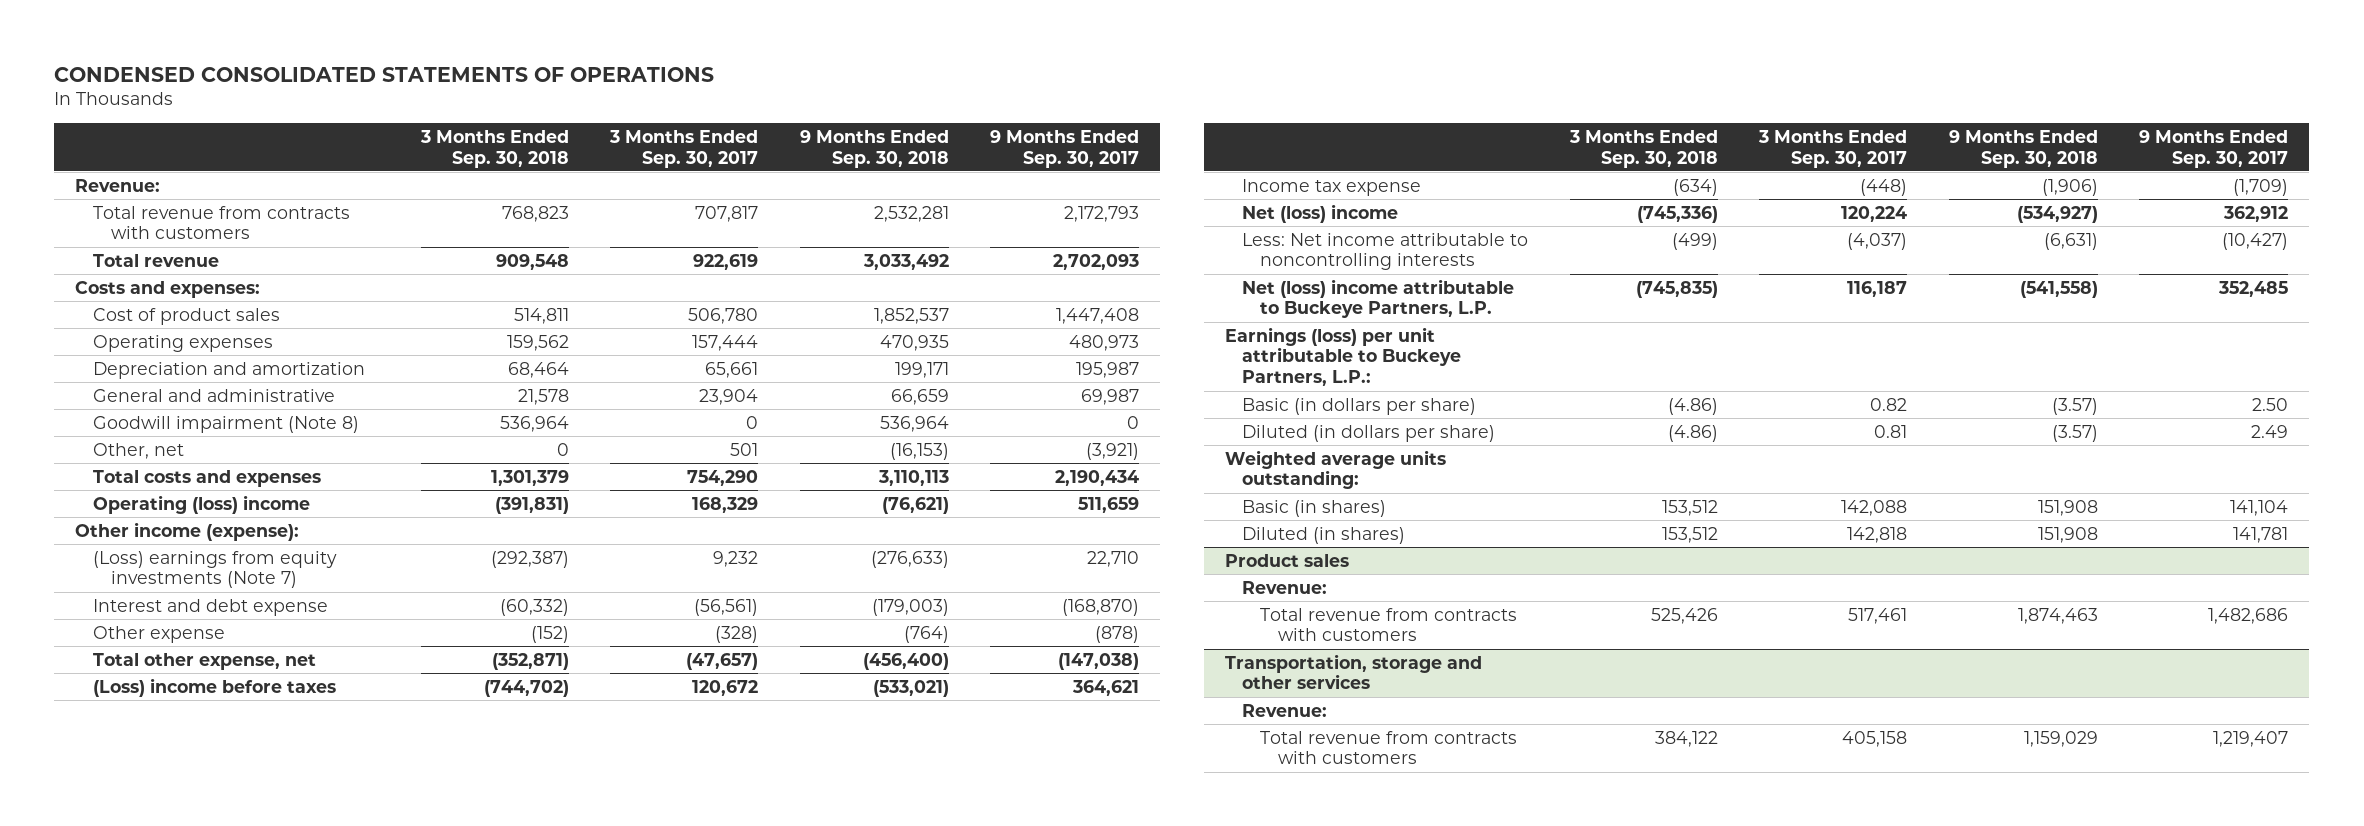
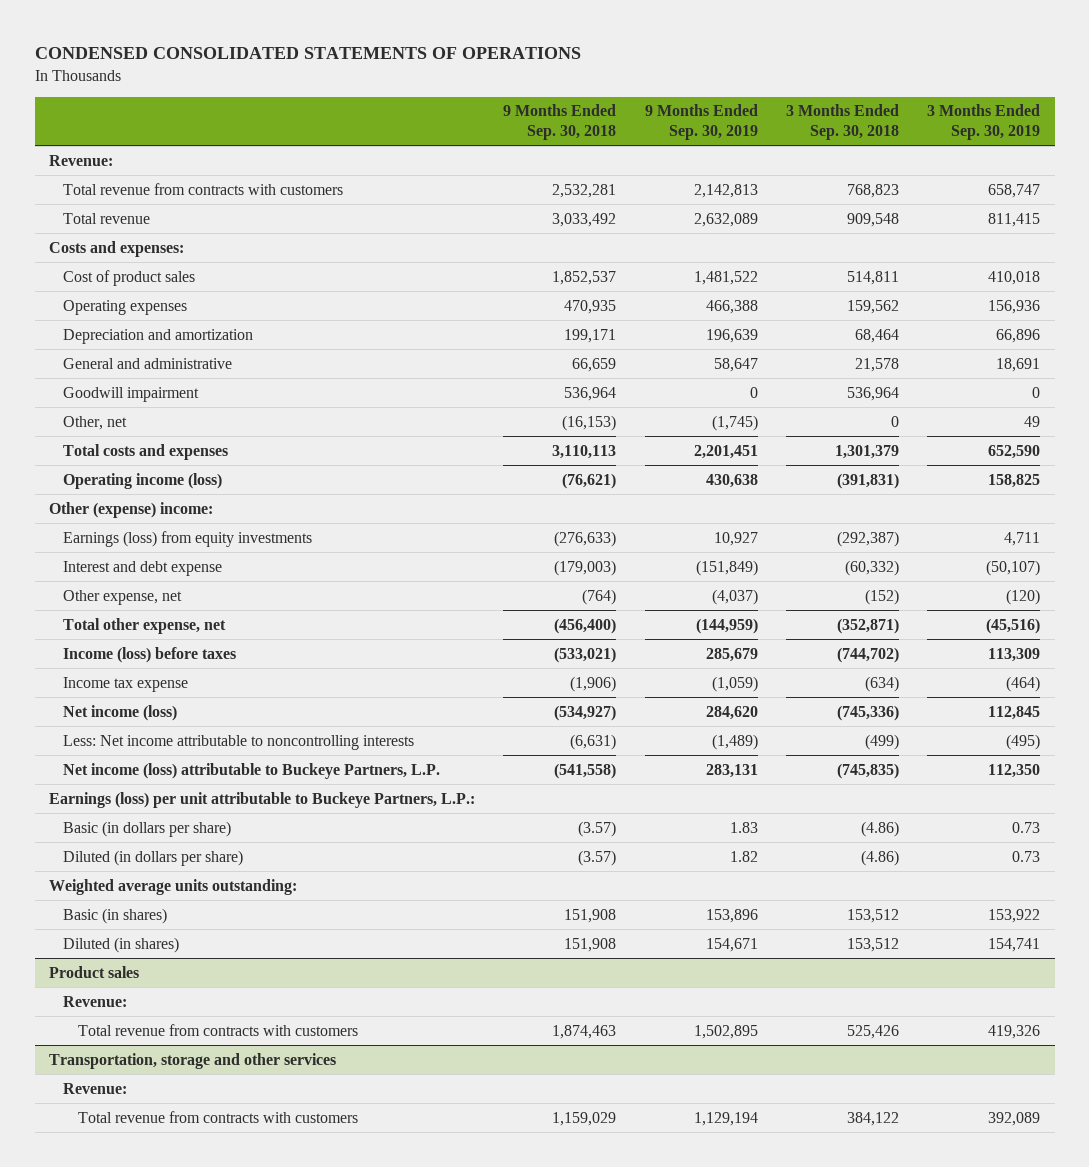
[609,129,759,168] 3 Months Ended Sep. 30, 2017 -> none
[989,129,1139,168] 9 Months Ended Sep. 30, 2017 -> none
none -> [644,104,758,140] 9 Months Ended Sep. 30, 2019
none -> [927,104,1041,140] 3 Months Ended Sep. 30, 2019
[93,415,360,433] Goodwill impairment (Note 8) -> [63,386,200,402] Goodwill impairment
[93,494,311,514] Operating (loss) income -> [63,472,223,489] Operating income (loss)
[75,521,300,541] Other income (expense): -> [48,501,213,518] Other (expense) income:
[93,550,338,589] (Loss) earnings from equity investments (Note 7) -> [63,530,313,547] Earnings (loss) from equity investments
[93,625,226,643] Other expense -> [63,589,183,605] Other expense, net
[93,677,337,697] (Loss) income before taxes -> [63,646,237,663] Income (loss) before taxes
[1242,203,1399,223] Net (loss) income -> [63,704,178,721] Net income (loss)
[1242,278,1515,319] Net (loss) income attributable to Buckeye Partners, L.P. -> [63,762,441,779] Net income (loss) attributable to Buckeye Partners, L.P.

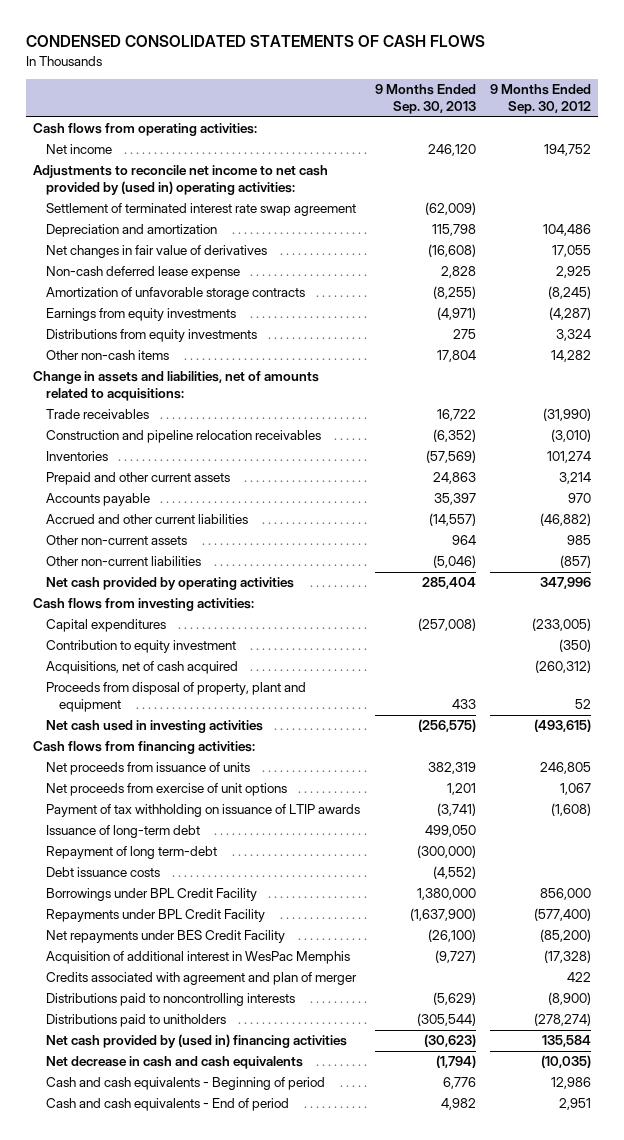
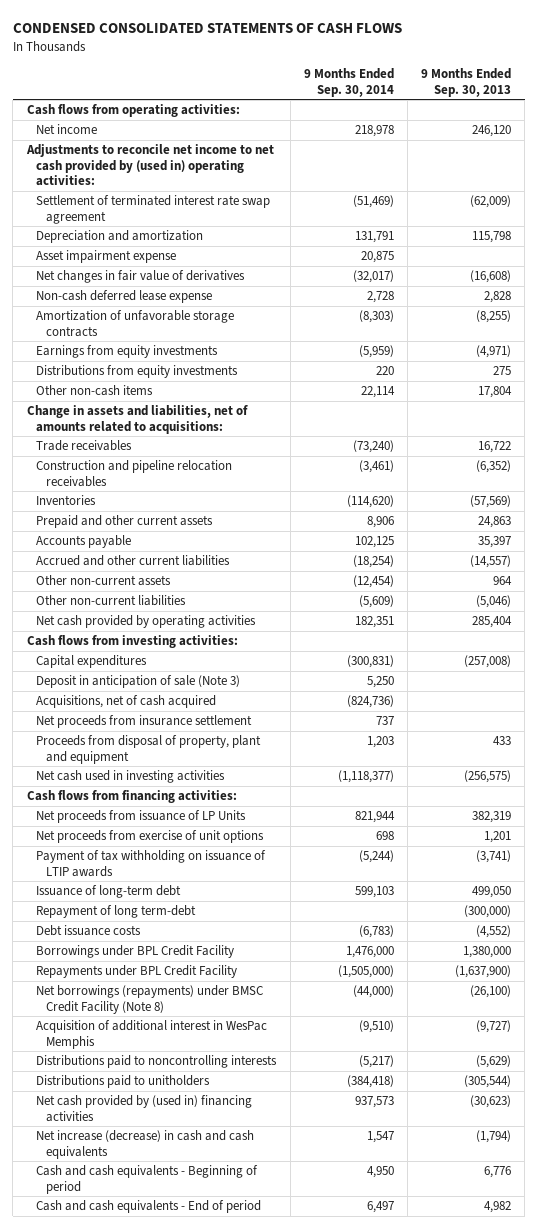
[489,84,591,115] 9 Months Ended Sep. 30, 2012 -> none
none -> [303,68,394,97] 9 Months Ended Sep. 30, 2014
none -> [36,250,177,264] Asset impairment expense
[46,640,237,654] Contribution to equity investment -> none
none -> [36,675,241,689] Deposit in anticipation of sale (Note 3)
none -> [36,715,253,729] Net proceeds from insurance settlement
[46,762,251,776] Net proceeds from issuance of units -> [36,810,247,824] Net proceeds from issuance of LP Units
[46,930,286,944] Net repayments under BES Credit Facility -> [36,985,264,1014] Net borrowings (repayments) under BMSC Credit Facility (Note 8)
[46,972,358,986] Credits associated with agreement and plan of merger -> none
[46,1056,304,1070] Net decrease in cash and cash equivalents -> [36,1130,255,1159] Net increase (decrease) in cash and cash equivalents

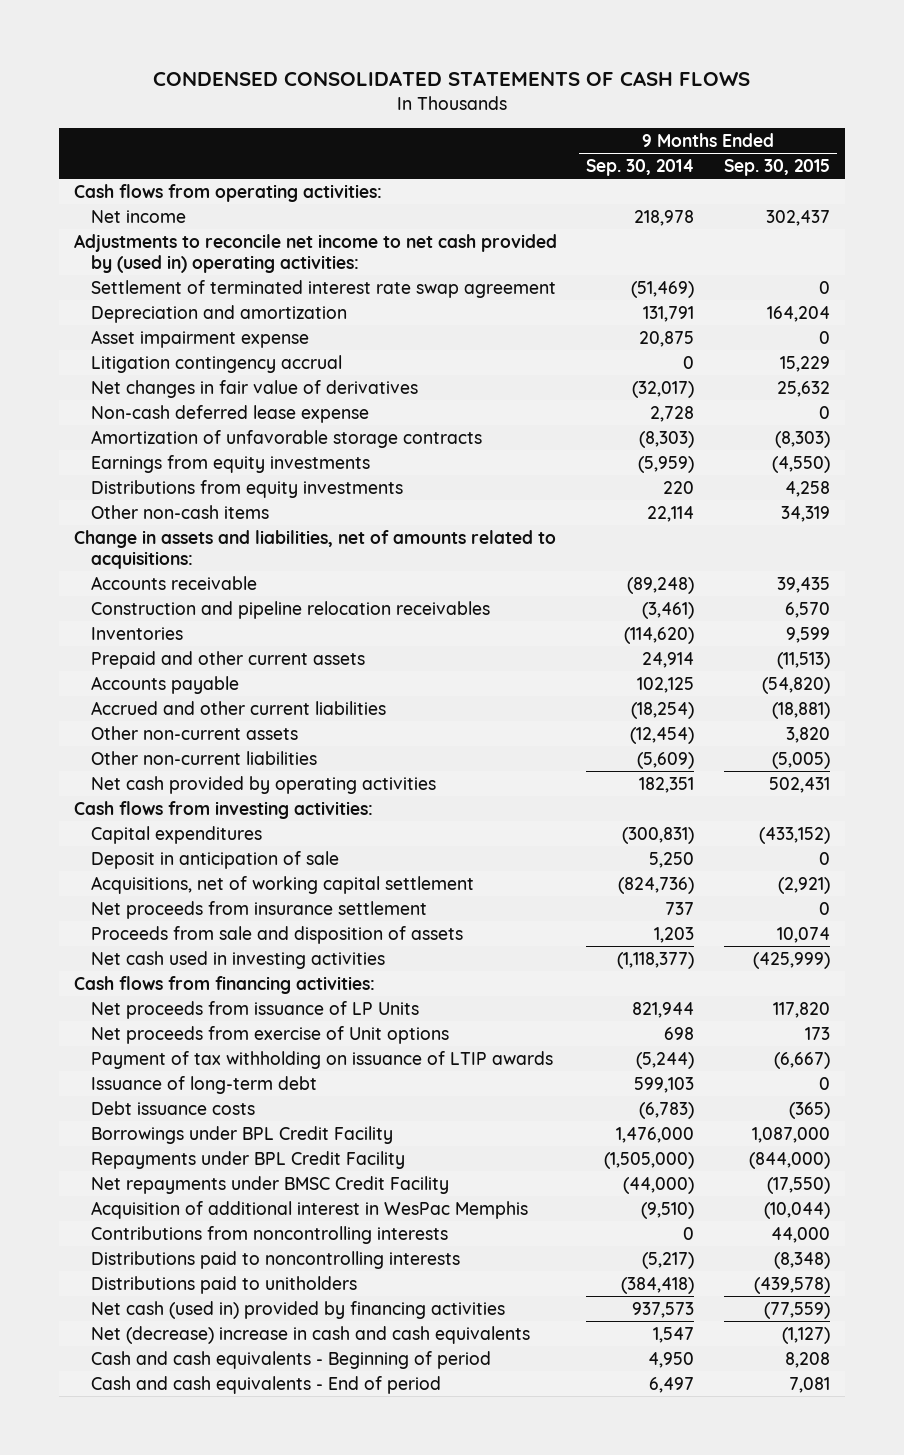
[420,68,511,97] 9 Months Ended Sep. 30, 2013 -> none
none -> [723,159,830,177] Sep. 30, 2015
none -> [91,354,343,373] Litigation contingency accrual
[36,440,133,452] Trade receivables -> none
none -> [91,575,258,590] Accounts receivable
[366,516,394,529] 8,906 -> [642,651,695,668] 24,914
[36,675,241,689] Deposit in anticipation of sale (Note 3) -> [91,850,340,869] Deposit in anticipation of sale
[36,695,217,709] Acquisitions, net of cash acquired -> [91,875,475,894] Acquisitions, net of working capital settlement
[36,735,262,764] Proceeds from disposal of property, plant and equipment -> [91,925,464,944] Proceeds from sale and disposition of assets
[36,830,265,844] Net proceeds from exercise of unit options -> [91,1025,450,1044] Net proceeds from exercise of Unit options
[36,905,197,919] Repayment of long term-debt -> none
[36,985,264,1014] Net borrowings (repayments) under BMSC Credit Facility (Note 8) -> [91,1175,450,1194] Net repayments under BMSC Credit Facility
none -> [91,1225,449,1244] Contributions from noncontrolling interests
[36,1095,253,1122] Net cash provided by (used in) financing activities -> [91,1300,506,1319] Net cash (used in) provided by financing activities
[36,1130,255,1159] Net increase (decrease) in cash and cash equivalents -> [91,1325,531,1344] Net (decrease) increase in cash and cash equivalents

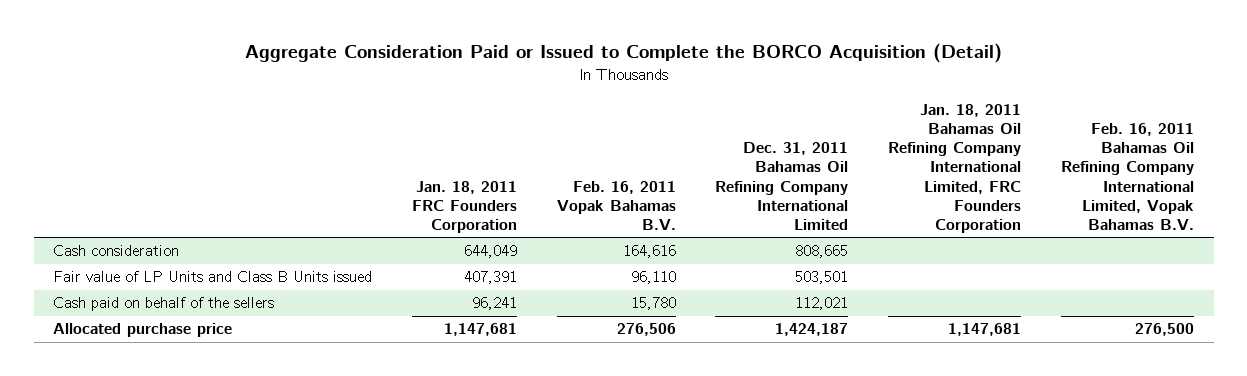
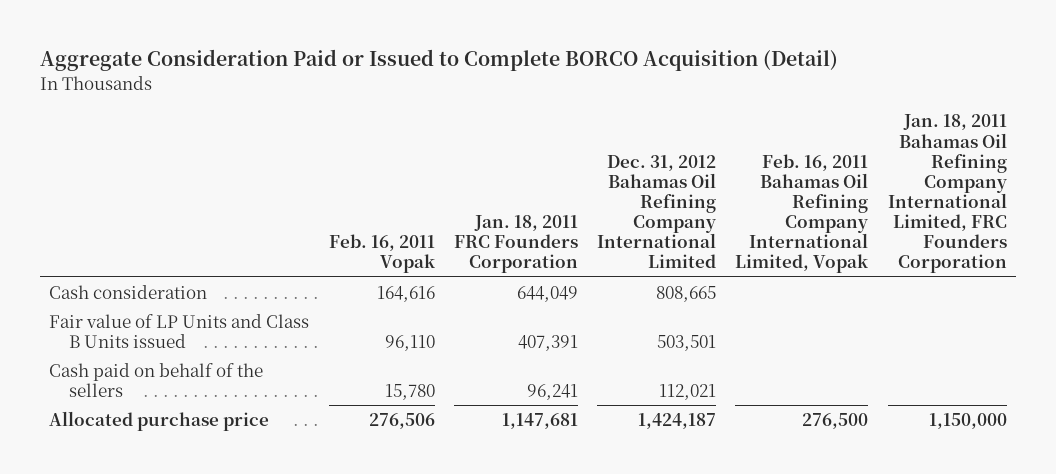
[244,43,1002,64] Aggregate Consideration Paid or Issued to Complete the BORCO Acquisition (Detail) -> [39,49,838,72] Aggregate Consideration Paid or Issued to Complete BORCO Acquisition (Detail)
[556,180,676,231] Feb. 16, 2011 Vopak Bahamas B.V. -> none
[715,142,849,231] Dec. 31, 2011 Bahamas Oil Refining Company International Limited -> none
[1060,122,1194,231] Feb. 16, 2011 Bahamas Oil Refining Company International Limited, Vopak Bahamas B.V. -> none
none -> [328,234,435,274] Feb. 16, 2011 Vopak
none -> [597,154,717,269] Dec. 31, 2012 Bahamas Oil Refining Company International Limited
none -> [735,153,869,274] Feb. 16, 2011 Bahamas Oil Refining Company International Limited, Vopak
[948,323,1022,337] 1,147,681 -> [928,412,1007,429] 1,150,000

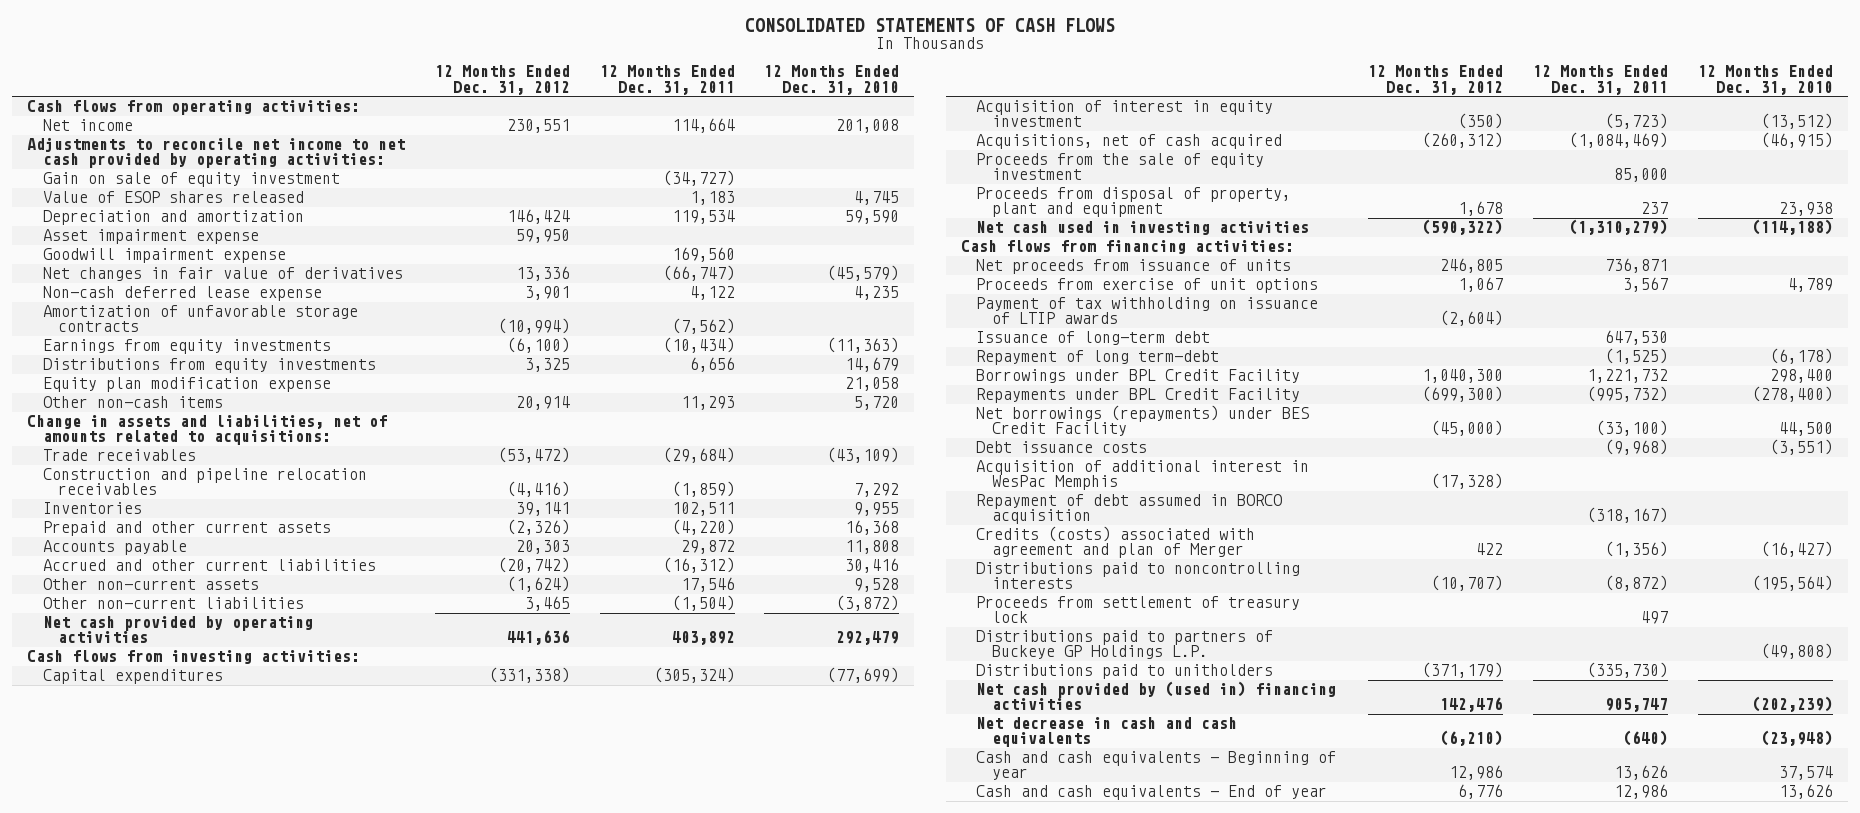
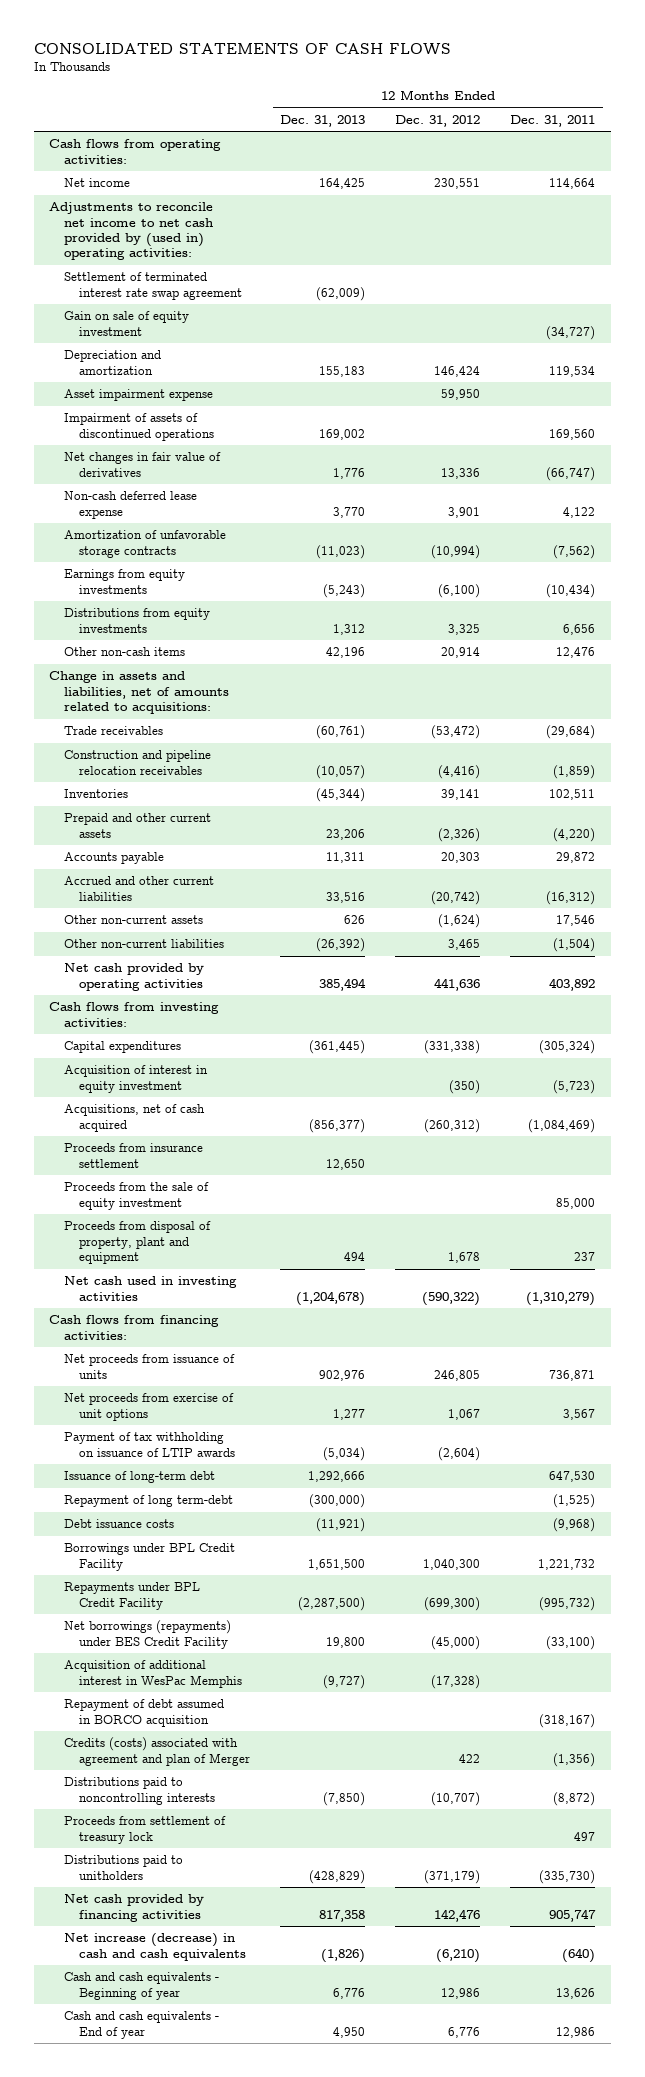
[764,65,900,95] 12 Months Ended Dec. 31, 2010 -> none
none -> [280,114,366,127] Dec. 31, 2013
[27,137,406,169] Adjustments to reconcile net income to net cash provided by operating activities: -> [49,202,214,261] Adjustments to reconcile net income to net cash provided by (used in) operating activities:
none -> [64,272,242,300] Settlement of terminated interest rate swap agreement
[42,191,304,204] Value of ESOP shares released -> none
[42,248,286,264] Goodwill impairment expense -> [64,413,214,441] Impairment of assets of discontinued operations
[42,377,331,393] Equity plan modification expense -> none
[680,396,735,411] 11,293 -> [556,647,596,659] 12,476
none -> [64,1143,204,1168] Proceeds from insurance settlement
[976,278,1319,294] Proceeds from exercise of unit options -> [64,1393,235,1421] Net proceeds from exercise of unit options
[976,441,1148,454] Debt issuance costs -> [64,1519,175,1529] Debt issuance costs
[976,630,1274,660] Distributions paid to partners of Buckeye GP Holdings L.P. -> none
[976,681,1337,711] Net cash provided by (used in) financing activities -> [64,1894,205,1922] Net cash provided by financing activities
[976,717,1238,748] Net decrease in cash and cash equivalents -> [64,1933,246,1961] Net increase (decrease) in cash and cash equivalents

